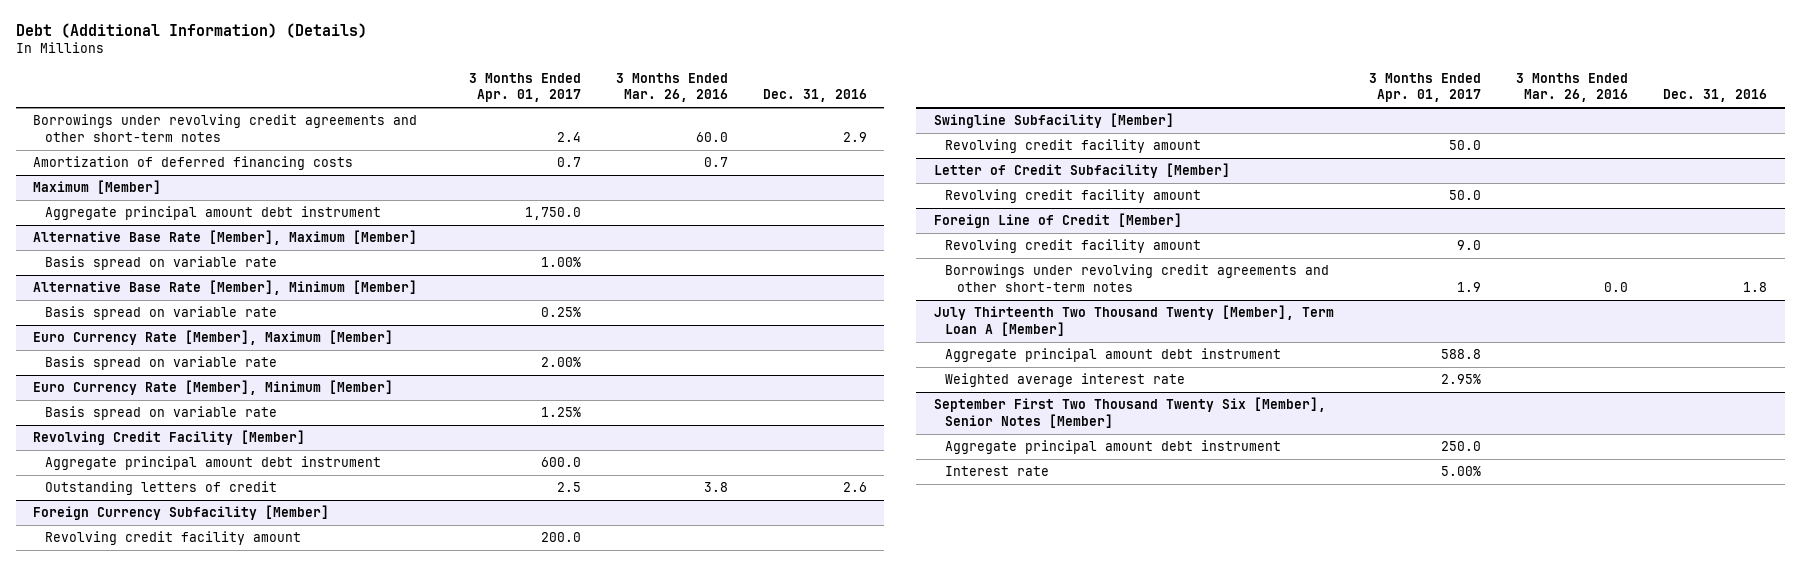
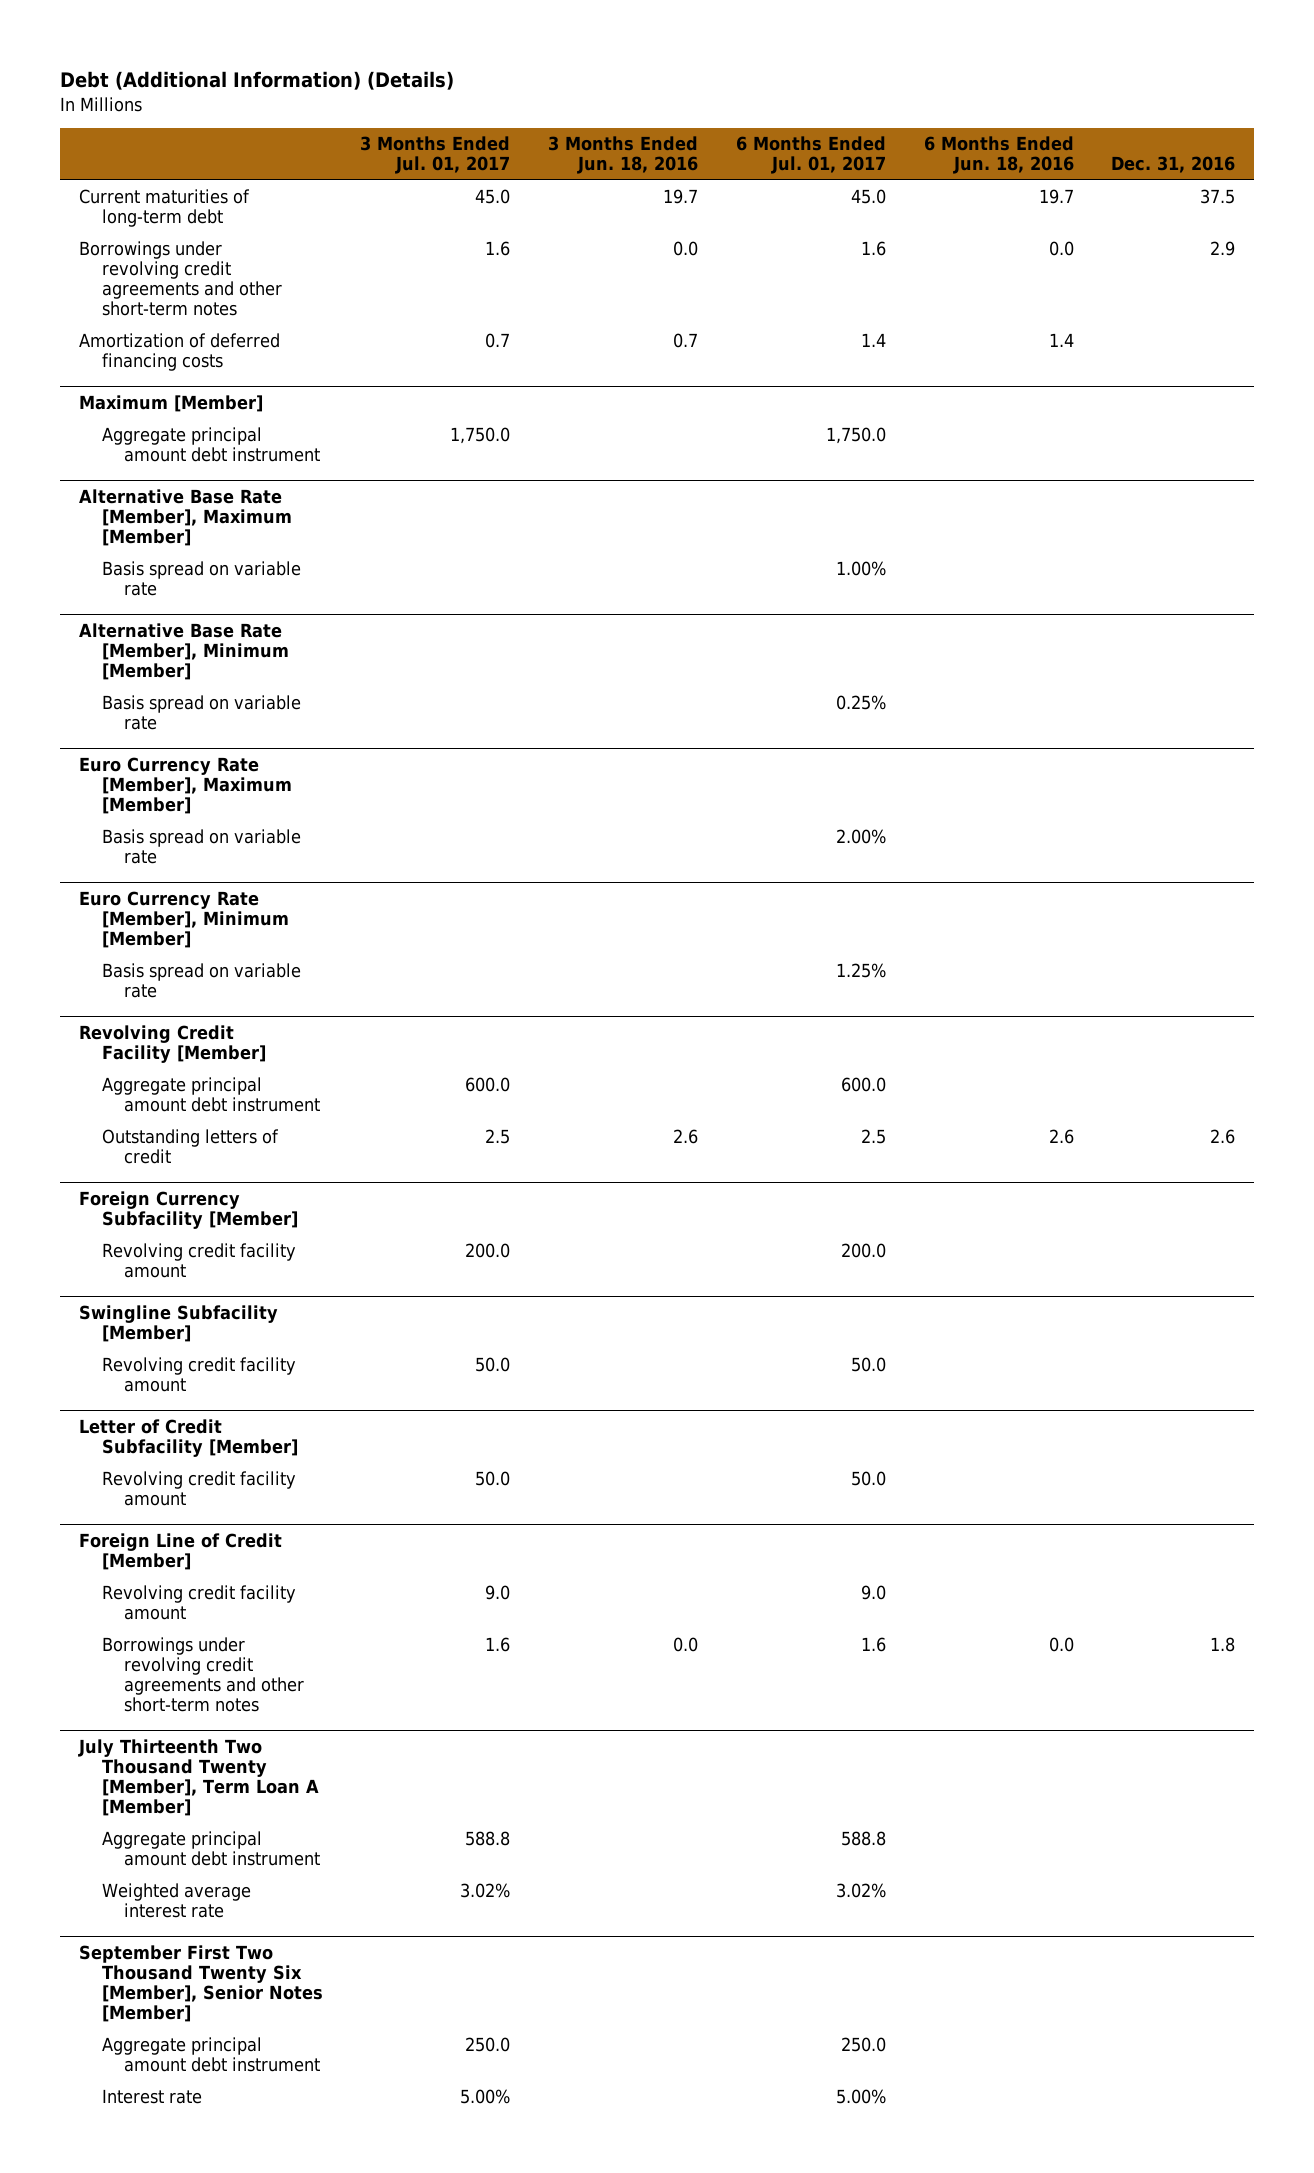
[468,72,581,103] 3 Months Ended Apr. 01, 2017 -> none
[615,72,728,103] 3 Months Ended Mar. 26, 2016 -> none
none -> [360,136,511,175] 3 Months Ended Jul. 01, 2017
none -> [548,136,699,175] 3 Months Ended Jun. 18, 2016
none -> [735,136,886,175] 6 Months Ended Jul. 01, 2017
none -> [923,136,1074,175] 6 Months Ended Jun. 18, 2016
none -> [79,189,251,228] Current maturities of long-term debt

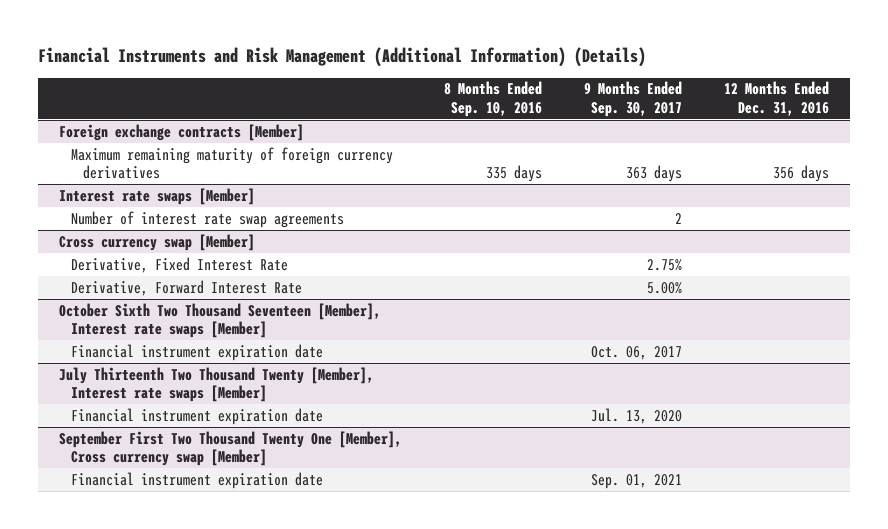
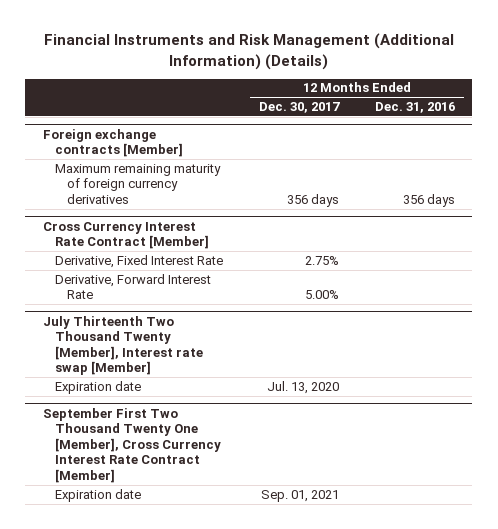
[443,81,542,117] 8 Months Ended Sep. 10, 2016 -> none
[583,81,682,117] 9 Months Ended Sep. 30, 2017 -> none
none -> [258,102,340,114] Dec. 30, 2017
[58,187,255,205] Interest rate swaps [Member] -> none
[70,210,344,228] Number of interest rate swap agreements -> none
[58,233,255,251] Cross currency swap [Member] -> [43,221,210,250] Cross Currency Interest Rate Contract [Member]
[58,302,381,339] October Sixth Two Thousand Seventeen [Member], Interest rate swaps [Member] -> none
[70,343,323,361] Financial instrument expiration date -> none
[58,366,374,403] July Thirteenth Two Thousand Twenty [Member], Interest rate swaps [Member] -> [43,315,204,376] July Thirteenth Two Thousand Twenty [Member], Interest rate swap [Member]
[70,407,323,425] Financial instrument expiration date -> [55,380,142,394] Expiration date
[58,430,402,467] September First Two Thousand Twenty One [Member], Cross currency swap [Member] -> [43,407,222,483] September First Two Thousand Twenty One [Member], Cross Currency Interest Rate Contract [Member]
[70,471,323,489] Financial instrument expiration date -> [55,488,142,502] Expiration date

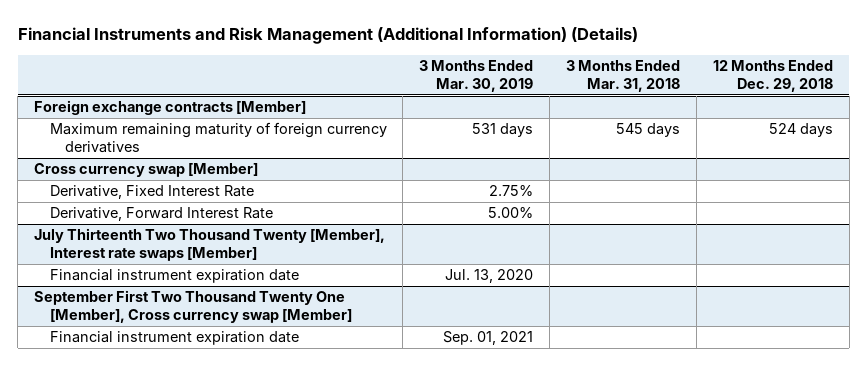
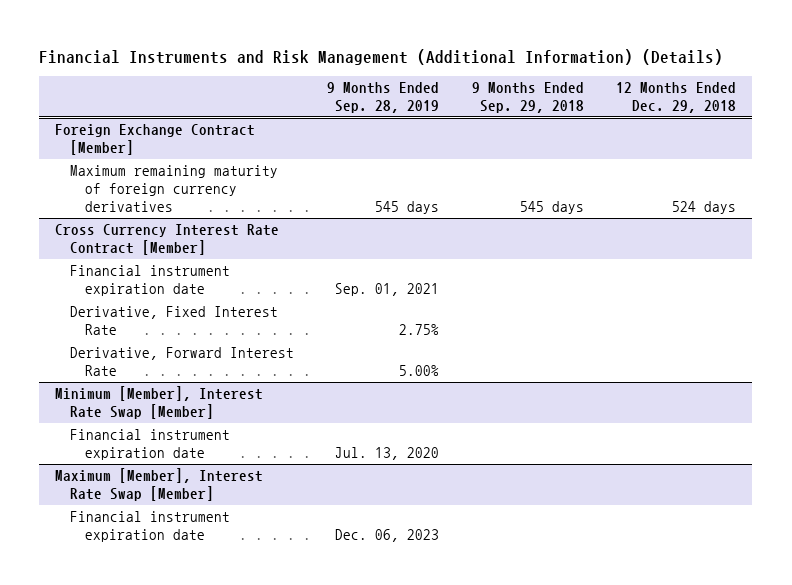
[419,60,534,92] 3 Months Ended Mar. 30, 2019 -> none
[565,60,680,92] 3 Months Ended Mar. 31, 2018 -> none
none -> [327,82,440,114] 9 Months Ended Sep. 28, 2019
none -> [471,82,584,114] 9 Months Ended Sep. 29, 2018
[34,100,307,116] Foreign exchange contracts [Member] -> [55,123,256,156] Foreign Exchange Contract [Member]
[34,163,259,178] Cross currency swap [Member] -> [55,223,280,256] Cross Currency Interest Rate Contract [Member]
none -> [70,264,231,297] Financial instrument expiration date
[34,228,386,262] July Thirteenth Two Thousand Twenty [Member], Interest rate swaps [Member] -> none
[49,269,299,284] Financial instrument expiration date -> none
[34,290,352,324] September First Two Thousand Twenty One [Member], Cross currency swap [Member] -> none
[49,331,299,346] Financial instrument expiration date -> none
none -> [55,385,264,420] Minimum [Member], Interest Rate Swap [Member]
none -> [70,428,231,461] Financial instrument expiration date
none -> [55,467,264,502] Maximum [Member], Interest Rate Swap [Member]
none -> [70,510,231,543] Financial instrument expiration date

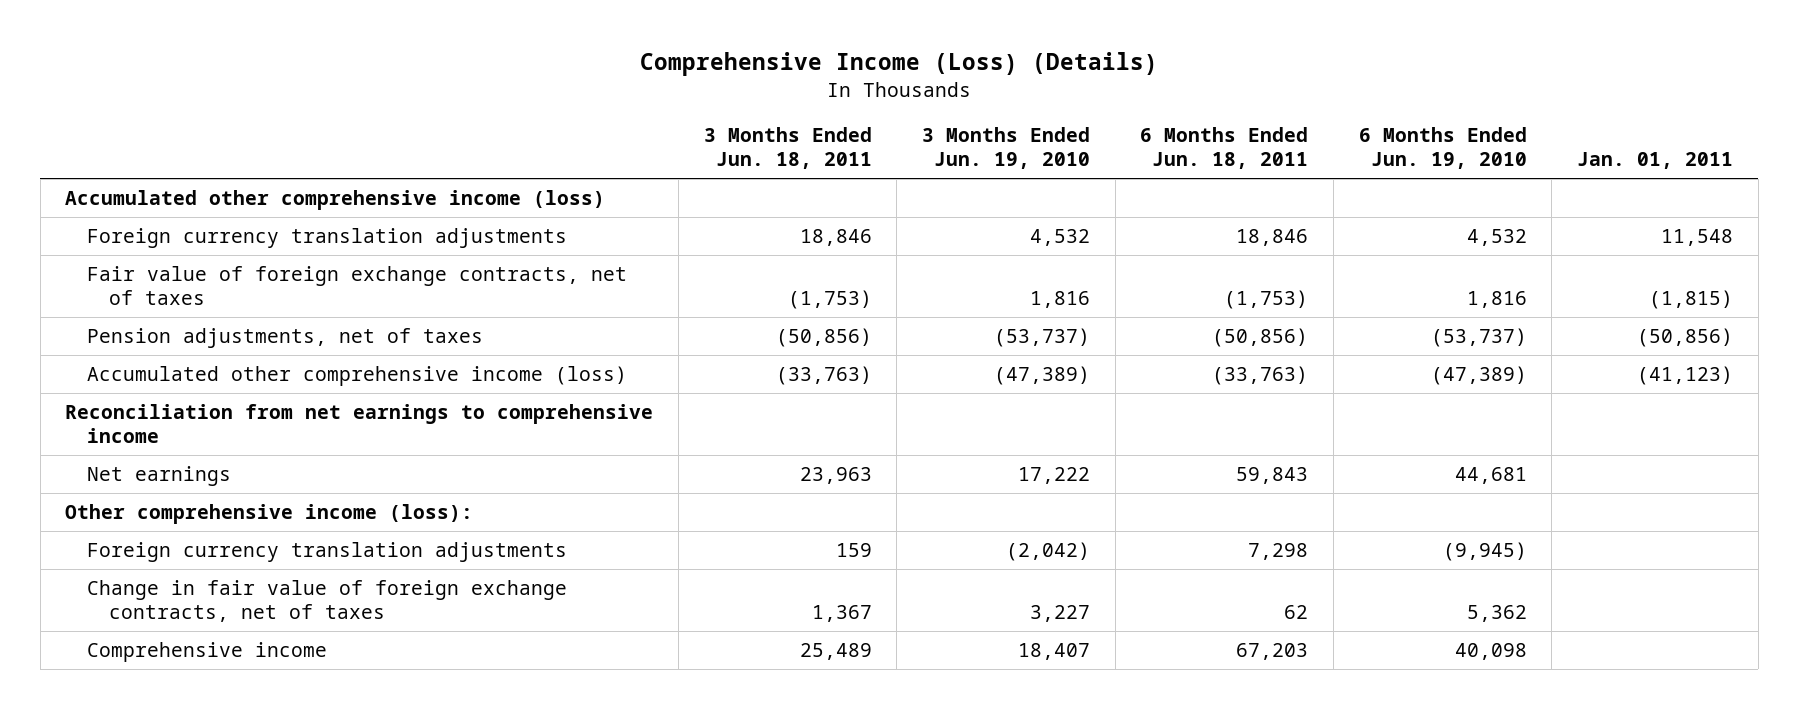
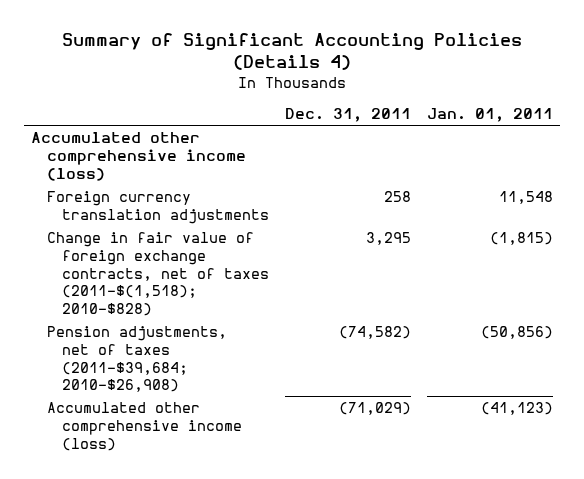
[640,52,1159,77] Comprehensive Income (Loss) (Details) -> [62,33,523,71] Summary of Significant Accounting Policies (Details 4)
[703,127,872,170] 3 Months Ended Jun. 18, 2011 -> none
[922,127,1091,170] 3 Months Ended Jun. 19, 2010 -> none
[1140,127,1309,170] 6 Months Ended Jun. 18, 2011 -> none
[1358,127,1527,170] 6 Months Ended Jun. 19, 2010 -> none
none -> [284,108,411,123] Dec. 31, 2011
[87,265,628,305] Fair value of foreign exchange contracts, net of taxes -> [46,232,269,317] Change in fair value of foreign exchange contracts, net of taxes (2011-$(1,518); 2010-$828)
[87,327,484,348] Pension adjustments, net of taxes -> [46,326,227,393] Pension adjustments, net of taxes (2011-$39,684; 2010-$26,908)
[65,403,654,443] Reconciliation from net earnings to comprehensive income -> none
[87,465,232,486] Net earnings -> none
[65,503,474,524] Other comprehensive income (loss): -> none
[87,541,568,562] Foreign currency translation adjustments -> none
[87,579,568,622] Change in fair value of foreign exchange contracts, net of taxes -> none
[87,641,328,662] Comprehensive income -> none

